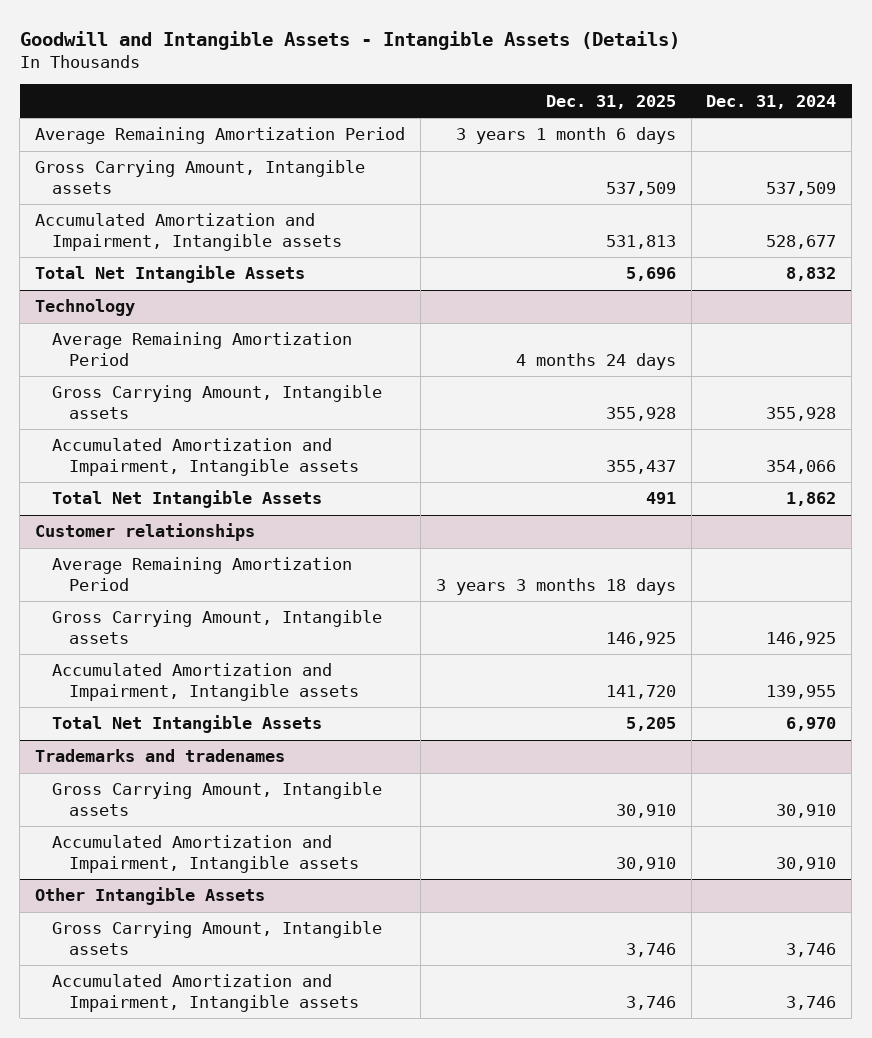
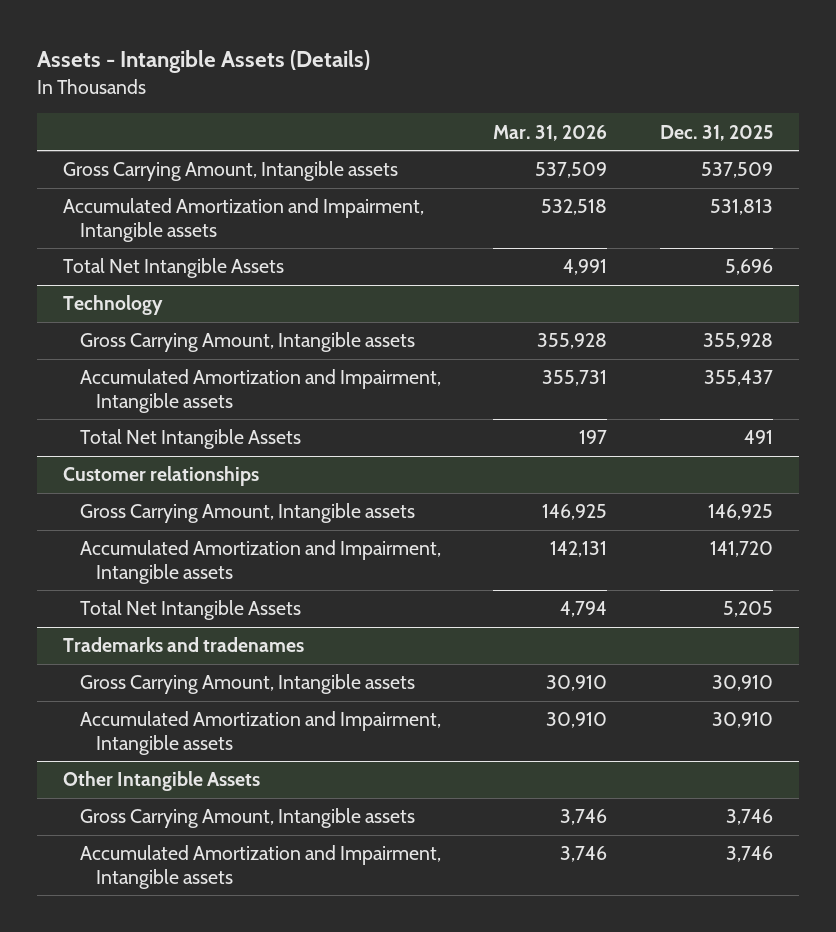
[19,30,680,50] Goodwill and Intangible Assets - Intangible Assets (Details) -> [36,50,370,74] Assets - Intangible Assets (Details)
[706,94,837,109] Dec. 31, 2024 -> none
none -> [493,124,608,141] Mar. 31, 2026
[35,127,406,145] Average Remaining Amortization Period -> none
[52,332,353,366] Average Remaining Amortization Period -> none
[52,557,353,591] Average Remaining Amortization Period -> none

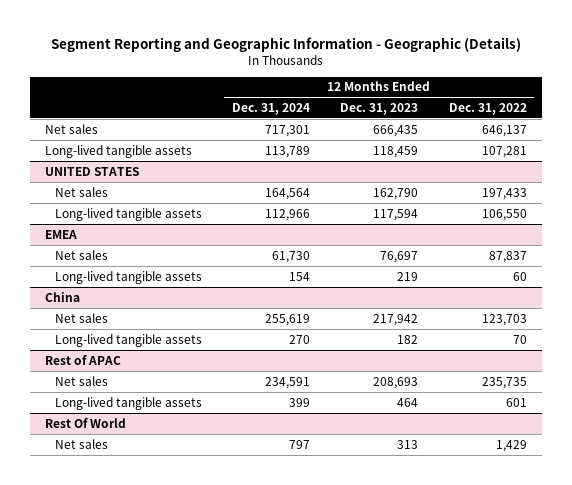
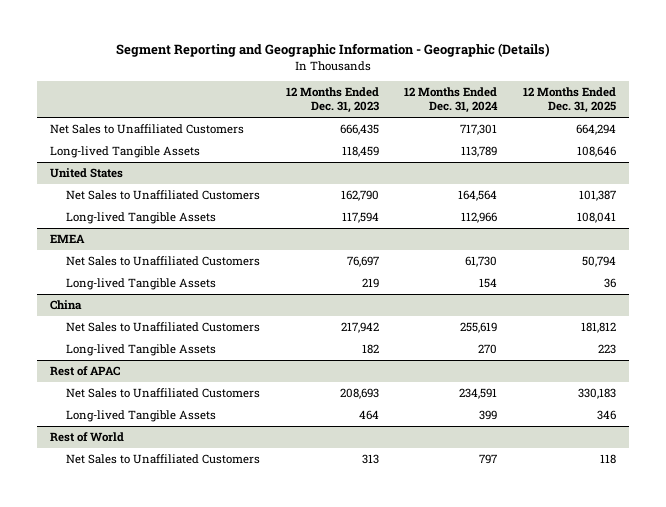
[448,102,527,115] Dec. 31, 2022 -> none
none -> [523,86,617,114] 12 Months Ended Dec. 31, 2025
[45,123,99,134] Net sales -> [49,124,244,135] Net Sales to Unaffiliated Customers
[45,144,193,158] Long-lived tangible assets -> [49,146,200,159] Long-lived Tangible Assets
[45,166,140,176] UNITED STATES -> [49,168,123,179] United States
[54,186,108,197] Net sales -> [65,190,260,201] Net Sales to Unaffiliated Customers
[54,207,202,221] Long-lived tangible assets -> [65,212,216,225] Long-lived Tangible Assets
[54,249,108,260] Net sales -> [65,256,260,267] Net Sales to Unaffiliated Customers
[54,270,202,284] Long-lived tangible assets -> [65,278,216,291] Long-lived Tangible Assets
[54,312,108,323] Net sales -> [65,322,260,333] Net Sales to Unaffiliated Customers
[54,333,202,347] Long-lived tangible assets -> [65,344,216,357] Long-lived Tangible Assets
[54,375,108,386] Net sales -> [65,388,260,399] Net Sales to Unaffiliated Customers
[54,396,202,410] Long-lived tangible assets -> [65,410,216,423] Long-lived Tangible Assets
[45,417,127,428] Rest Of World -> [49,432,124,443] Rest of World
[54,438,108,449] Net sales -> [65,454,260,465] Net Sales to Unaffiliated Customers

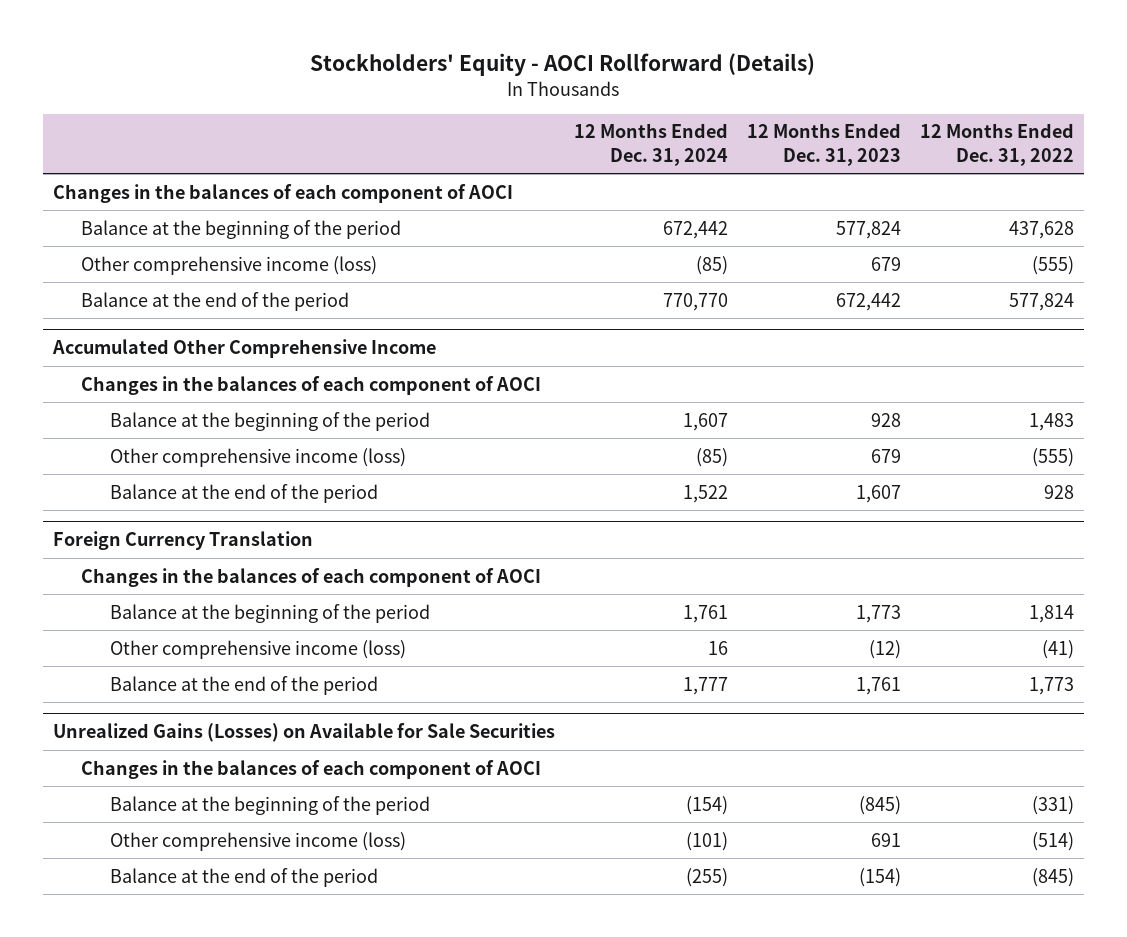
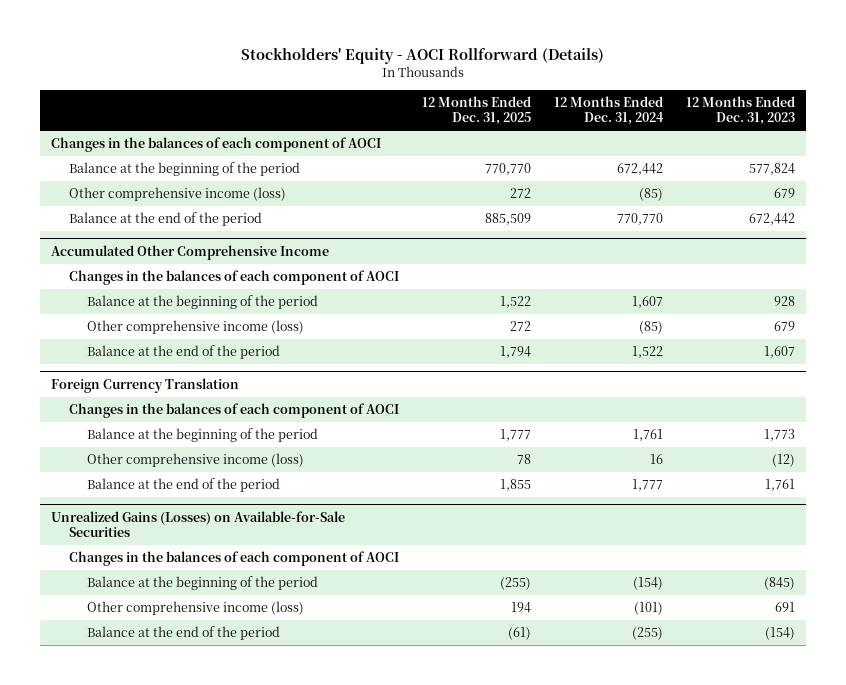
[920,123,1075,166] 12 Months Ended Dec. 31, 2022 -> none
none -> [422,95,532,126] 12 Months Ended Dec. 31, 2025
[52,723,555,743] Unrealized Gains (Losses) on Available for Sale Securities -> [51,510,346,538] Unrealized Gains (Losses) on Available-for-Sale Securities

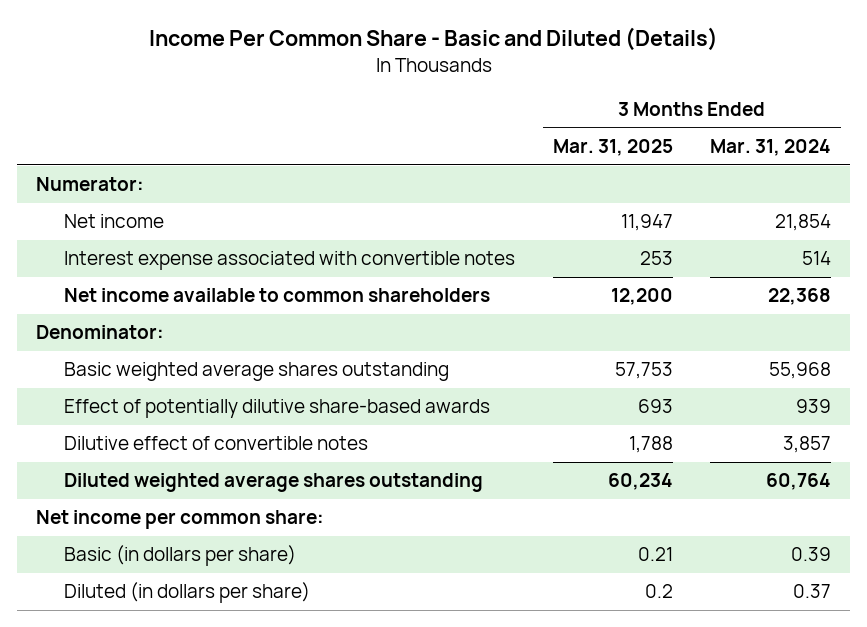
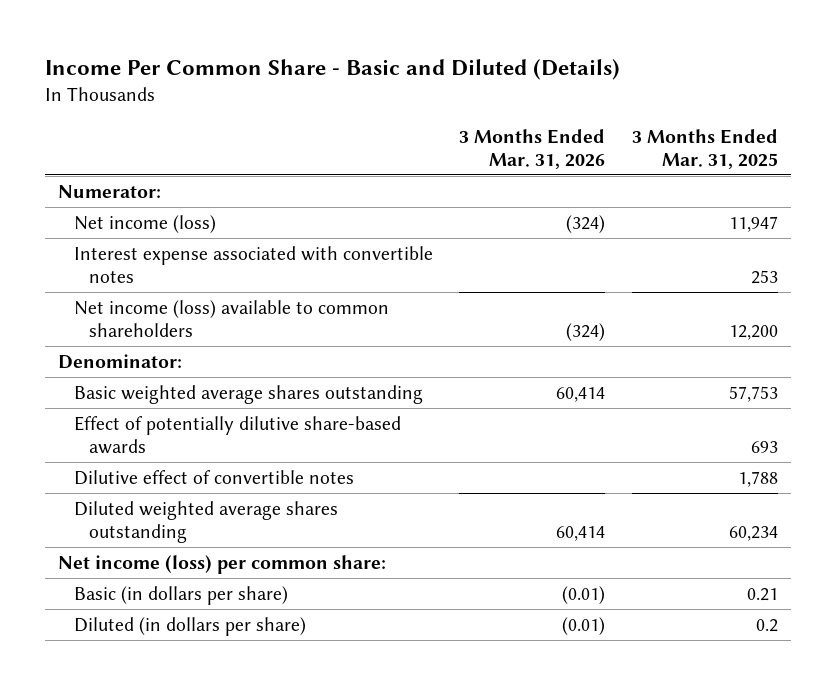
[710,138,832,156] Mar. 31, 2024 -> none
none -> [459,129,606,169] 3 Months Ended Mar. 31, 2026
[63,214,164,229] Net income -> [73,215,216,234] Net income (loss)
[63,288,490,303] Net income available to common shareholders -> [73,300,389,337] Net income (loss) available to common shareholders
[36,510,325,530] Net income per common share: -> [58,555,387,575] Net income (loss) per common share:

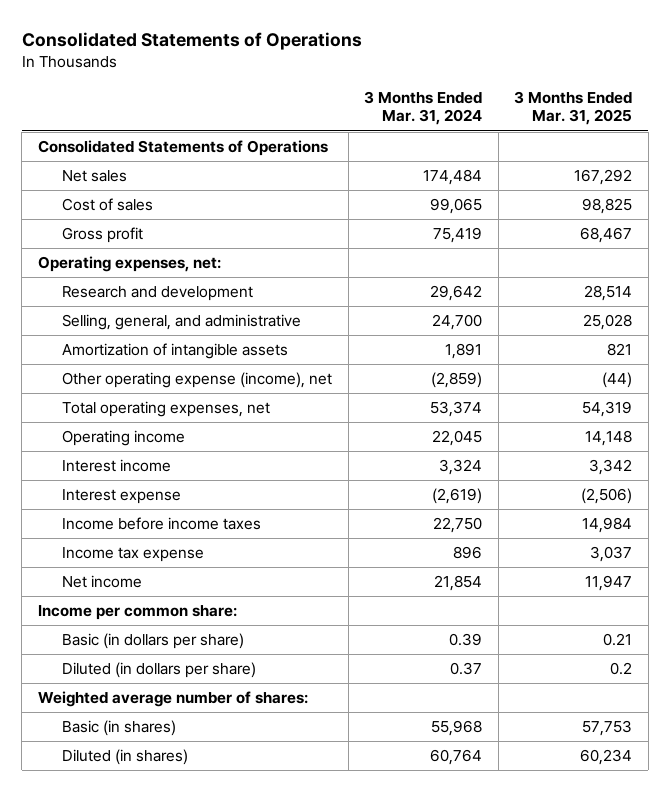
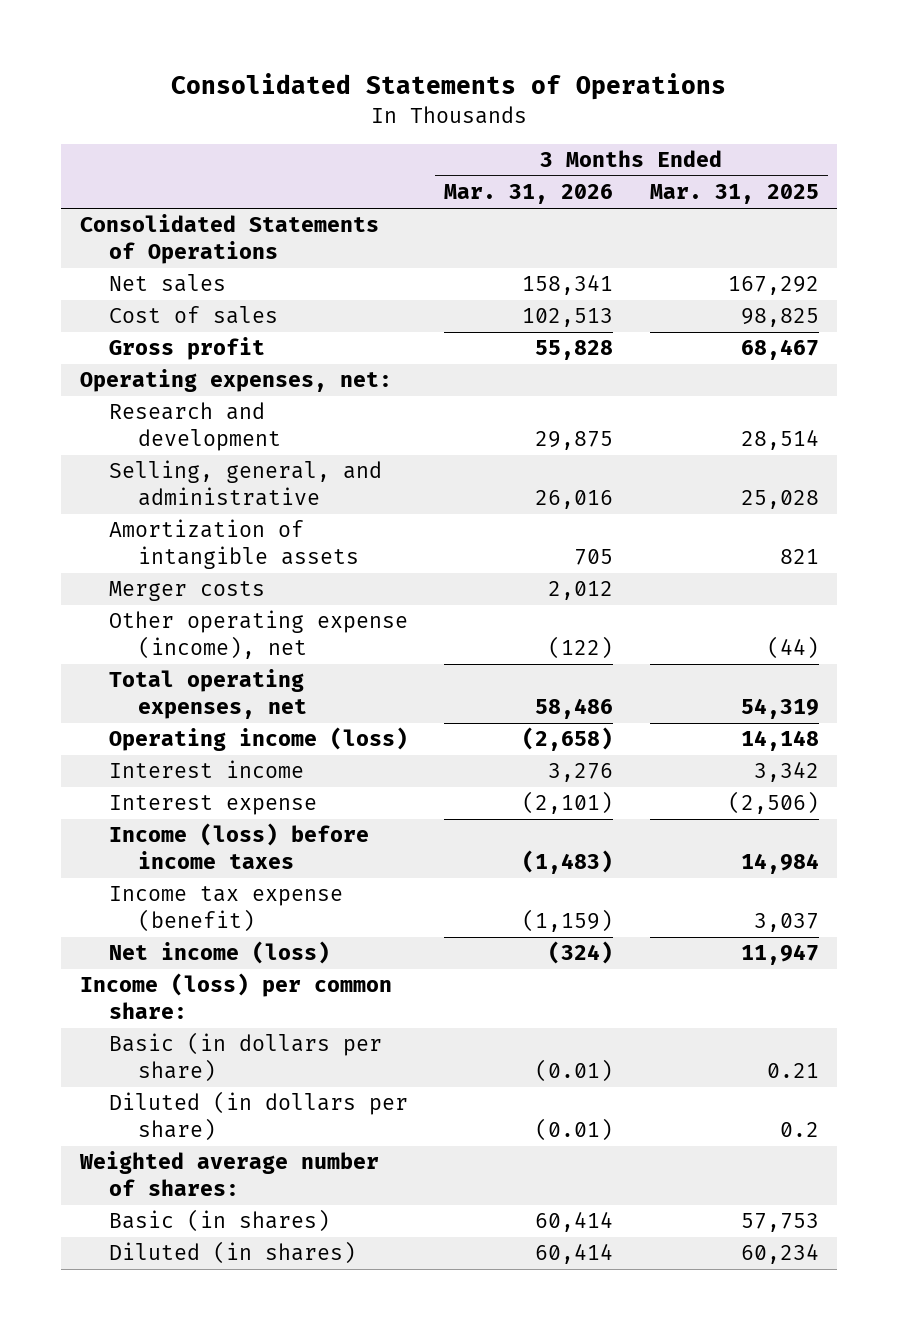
[364,90,483,126] 3 Months Ended Mar. 31, 2024 -> none
none -> [444,184,614,205] Mar. 31, 2026
none -> [108,581,265,602] Merger costs
[62,430,186,447] Operating income -> [108,727,408,752] Operating income (loss)
[62,517,262,531] Income before income taxes -> [108,823,369,869] Income (loss) before income taxes
[62,547,205,563] Income tax expense -> [108,886,343,932] Income tax expense (benefit)
[62,575,143,589] Net income -> [108,941,330,965] Net income (loss)
[37,605,237,621] Income per common share: -> [79,973,392,1019] Income (loss) per common share:

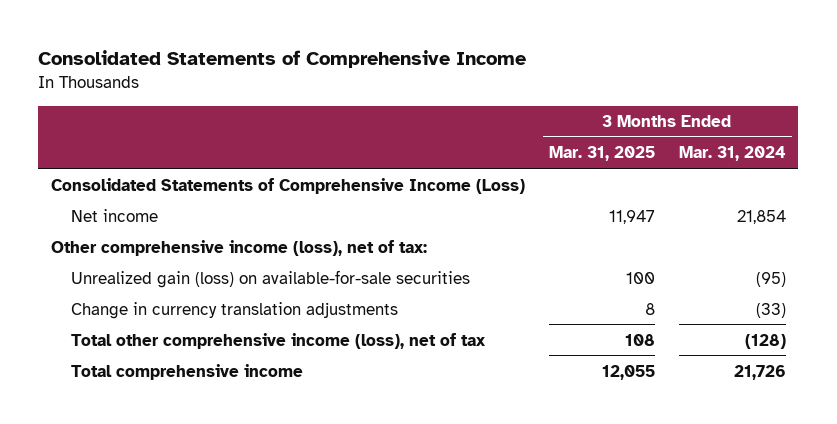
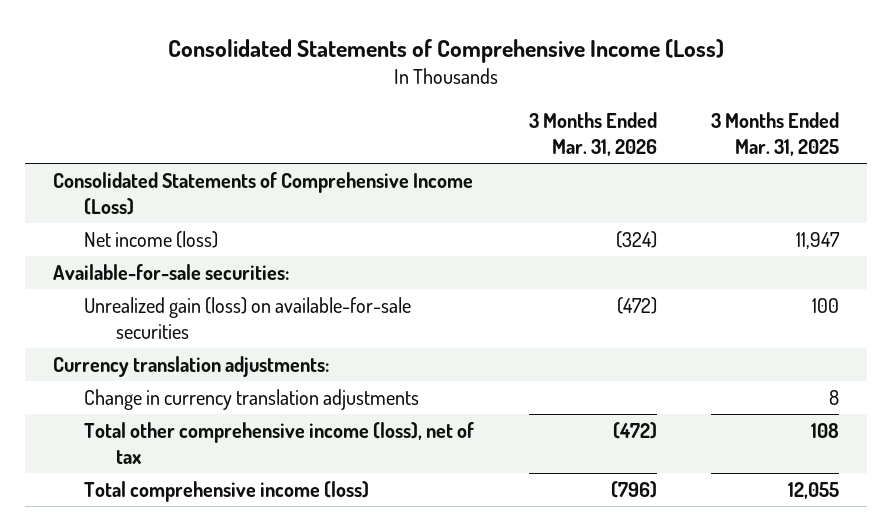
[38,50,527,69] Consolidated Statements of Comprehensive Income -> [167,38,724,63] Consolidated Statements of Comprehensive Income (Loss)
[678,146,786,162] Mar. 31, 2024 -> none
none -> [528,111,657,157] 3 Months Ended Mar. 31, 2026
[50,239,427,256] Other comprehensive income (loss), net of tax: -> none
[70,208,158,222] Net income -> [84,230,219,248] Net income (loss)
none -> [52,263,289,280] Available-for-sale securities:
none -> [52,355,329,377] Currency translation adjustments:
[70,363,303,380] Total comprehensive income -> [84,480,370,502] Total comprehensive income (loss)

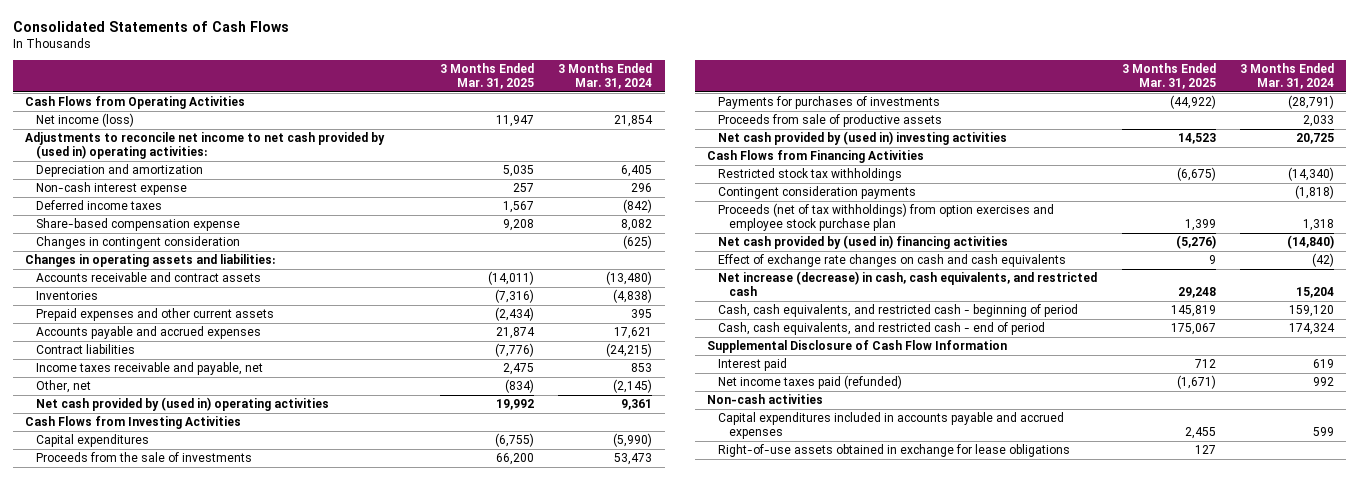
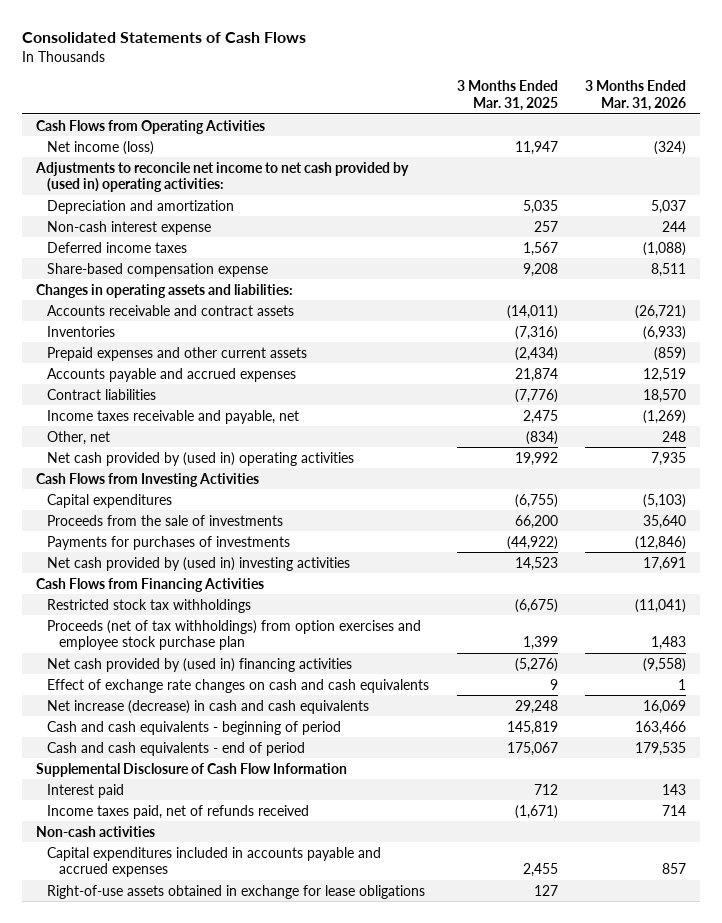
[558,63,653,90] 3 Months Ended Mar. 31, 2024 -> none
none -> [585,80,687,111] 3 Months Ended Mar. 31, 2026
[36,236,241,250] Changes in contingent consideration -> none
[718,114,943,128] Proceeds from sale of productive assets -> none
[718,186,917,200] Contingent consideration payments -> none
[718,271,1098,297] Net increase (decrease) in cash, cash equivalents, and restricted cash -> [47,699,370,714] Net increase (decrease) in cash and cash equivalents
[718,304,1079,318] Cash, cash equivalents, and restricted cash - beginning of period -> [47,720,342,735] Cash and cash equivalents - beginning of period
[718,322,1046,336] Cash, cash equivalents, and restricted cash - end of period -> [47,741,306,756] Cash and cash equivalents - end of period
[718,375,903,390] Net income taxes paid (refunded) -> [47,804,310,819] Income taxes paid, net of refunds received

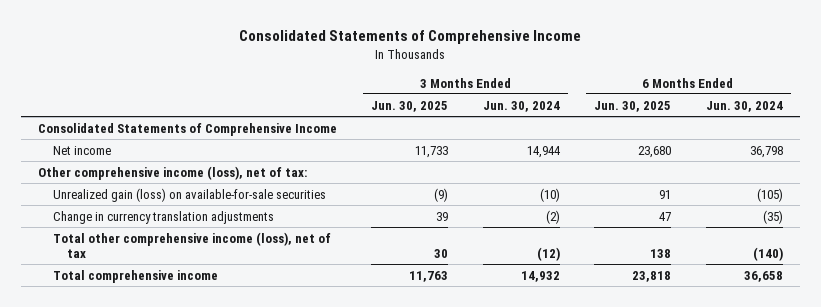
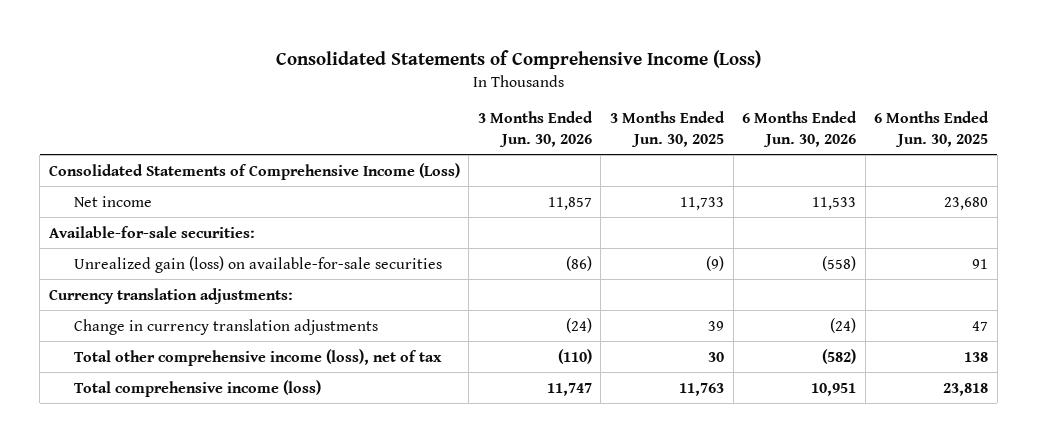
[239,30,582,45] Consolidated Statements of Comprehensive Income -> [275,50,761,70] Consolidated Statements of Comprehensive Income (Loss)
[482,100,560,112] Jun. 30, 2024 -> none
[705,100,783,112] Jun. 30, 2024 -> none
none -> [477,111,593,147] 3 Months Ended Jun. 30, 2026
none -> [742,111,858,147] 6 Months Ended Jun. 30, 2026
[38,122,338,136] Consolidated Statements of Comprehensive Income -> [48,162,460,180] Consolidated Statements of Comprehensive Income (Loss)
[38,165,308,180] Other comprehensive income (loss), net of tax: -> none
none -> [48,225,255,238] Available-for-sale securities:
none -> [48,287,293,304] Currency translation adjustments:
[52,269,218,283] Total comprehensive income -> [74,379,322,397] Total comprehensive income (loss)

